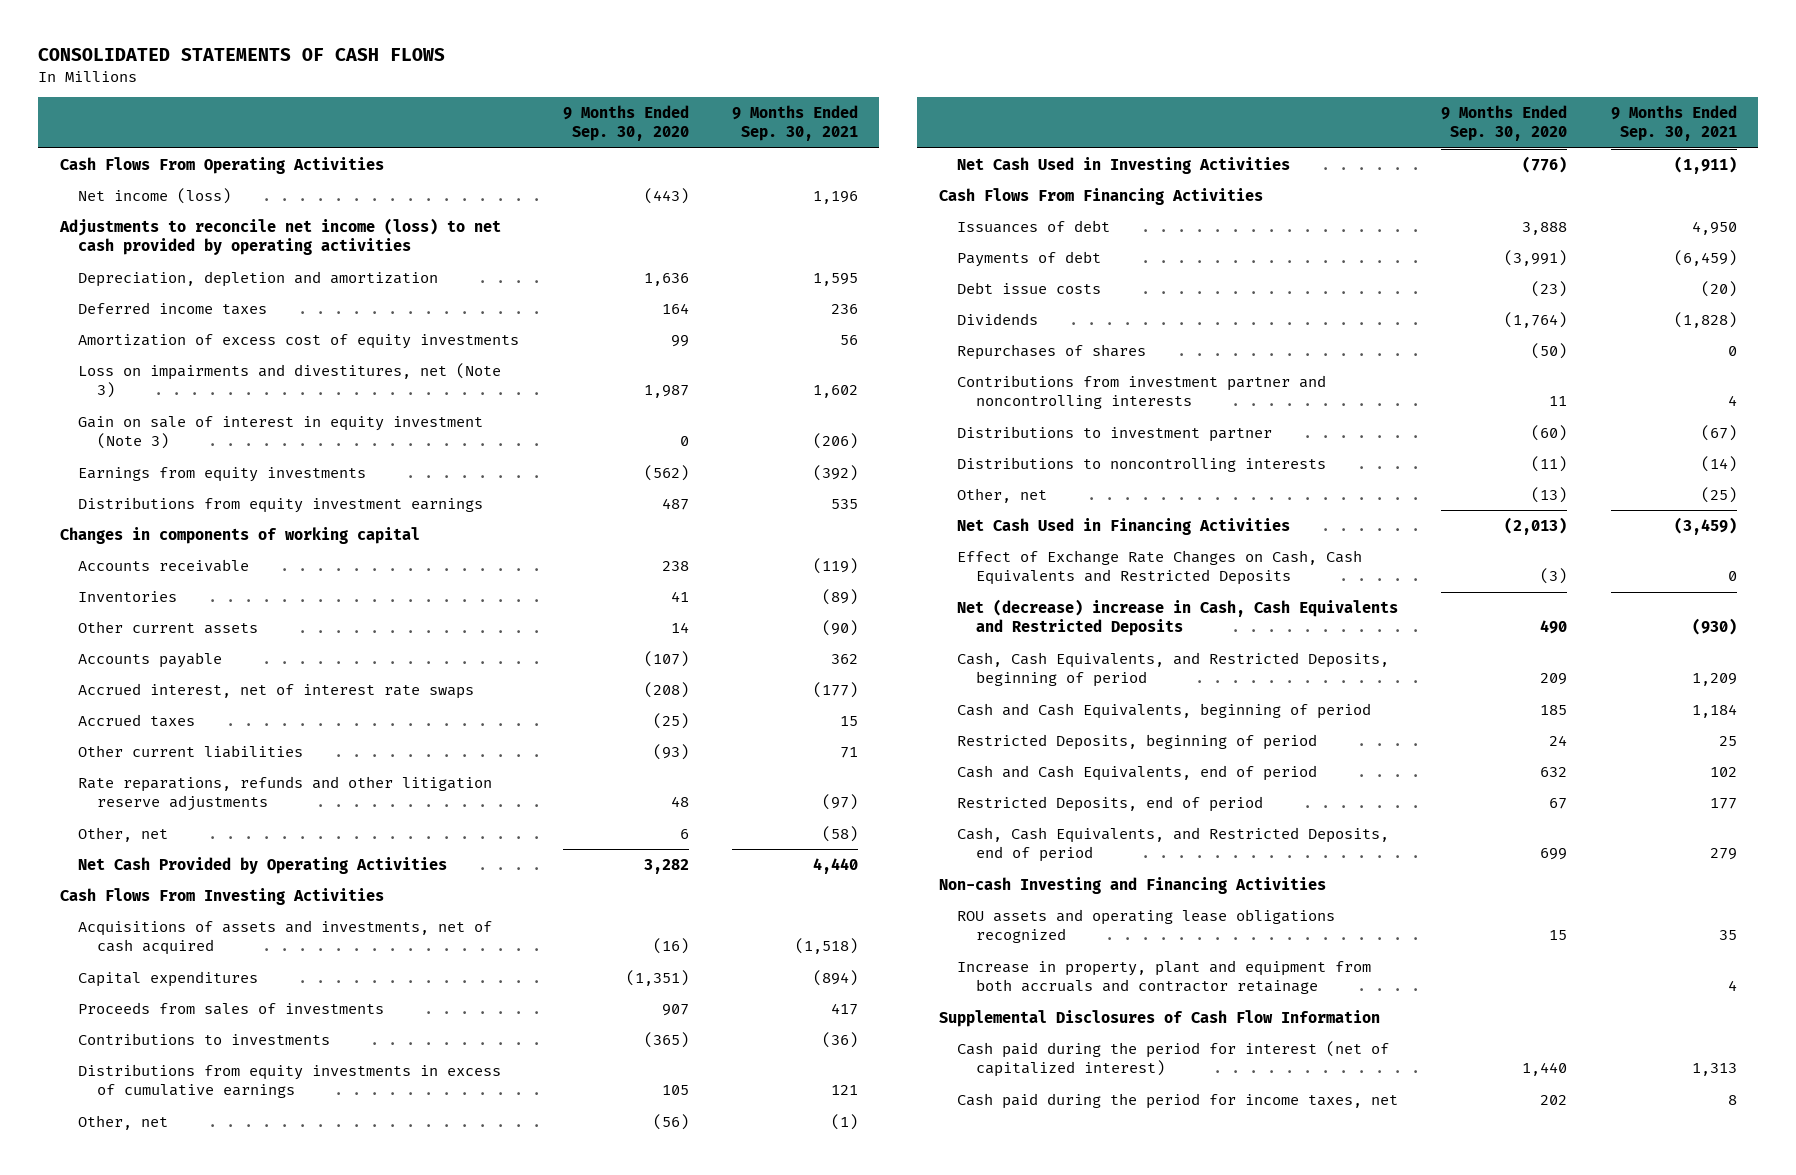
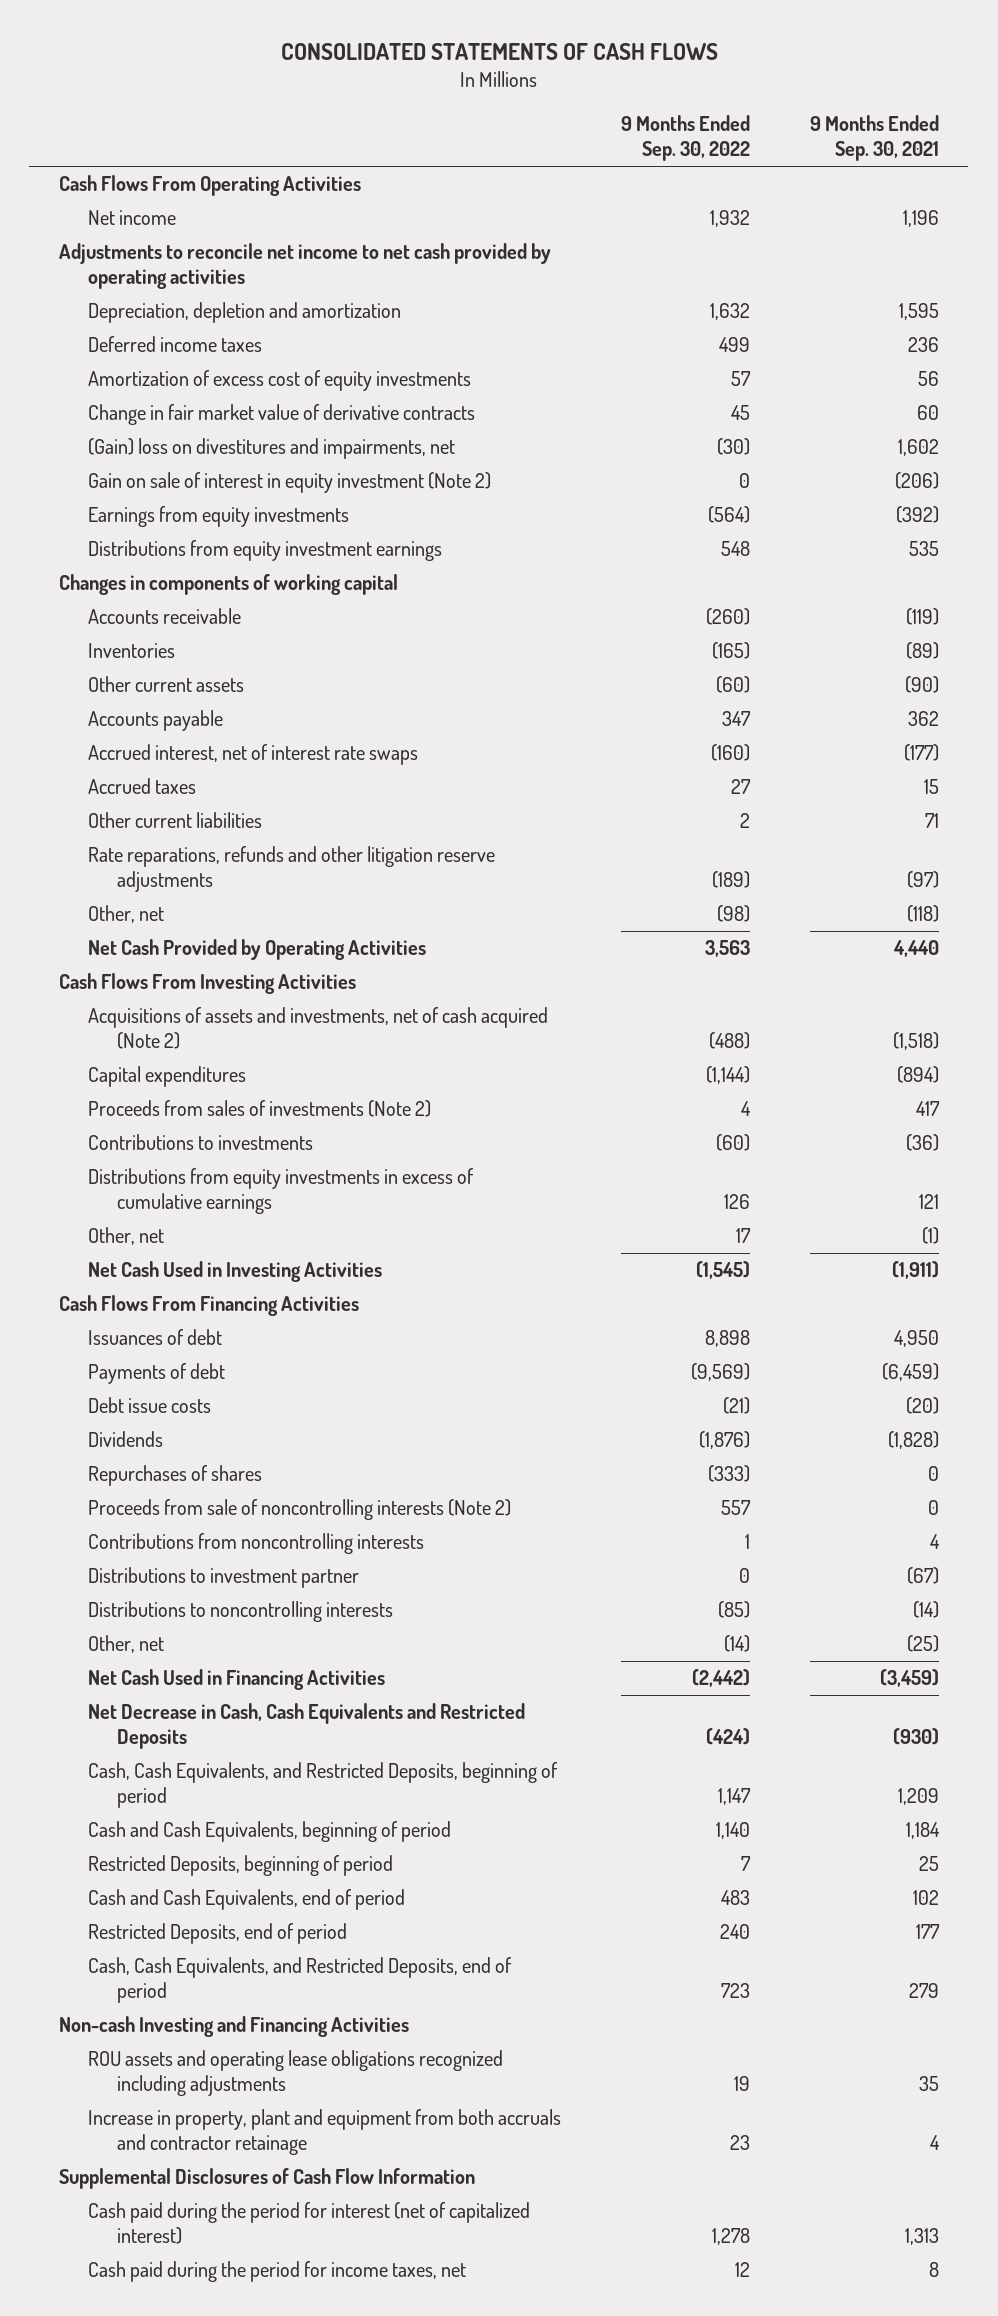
[562,104,689,142] 9 Months Ended Sep. 30, 2020 -> none
none -> [620,115,750,162] 9 Months Ended Sep. 30, 2022
[78,187,232,204] Net income (loss) -> [88,210,177,226] Net income
[58,217,501,256] Adjustments to reconcile net income (loss) to net cash provided by operating activities -> [59,243,552,290] Adjustments to reconcile net income to net cash provided by operating activities
none -> [88,404,476,426] Change in fair market value of derivative contracts
[78,362,502,399] Loss on impairments and divestitures, net (Note 3) -> [88,438,456,460] (Gain) loss on divestitures and impairments, net
[78,415,484,450] Gain on sale of interest in equity investment (Note 3) -> [88,472,492,494] Gain on sale of interest in equity investment (Note 2)
[821,825,858,842] (58) -> [906,905,939,923] (118)
[78,919,493,956] Acquisitions of assets and investments, net of cash acquired -> [88,1007,549,1050] Acquisitions of assets and investments, net of cash acquired (Note 2)
[78,1001,385,1015] Proceeds from sales of investments -> [88,1100,432,1118] Proceeds from sales of investments (Note 2)
none -> [88,1499,512,1521] Proceeds from sale of noncontrolling interests (Note 2)
[957,374,1327,410] Contributions from investment partner and noncontrolling interests -> [88,1533,425,1555] Contributions from noncontrolling interests
[957,549,1363,586] Effect of Exchange Rate Changes on Cash, Cash Equivalents and Restricted Deposits -> none
[957,598,1399,637] Net (decrease) increase in Cash, Cash Equivalents and Restricted Deposits -> [88,1703,526,1750] Net Decrease in Cash, Cash Equivalents and Restricted Deposits
[957,908,1336,944] ROU assets and operating lease obligations recognized -> [88,2050,504,2097] ROU assets and operating lease obligations recognized including adjustments

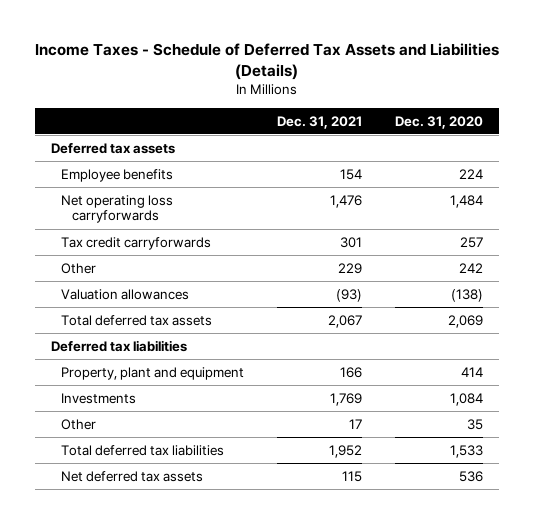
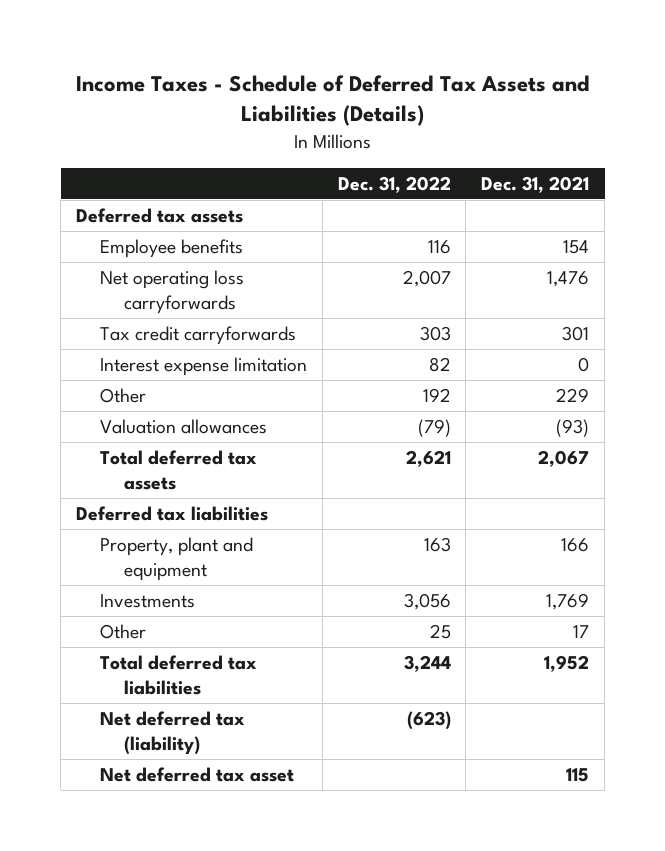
[394,115,483,129] Dec. 31, 2020 -> none
none -> [337,175,451,193] Dec. 31, 2022
none -> [100,357,308,377] Interest expense limitation
none -> [100,711,246,755] Net deferred tax (liability)
[61,470,204,482] Net deferred tax assets -> [100,767,295,783] Net deferred tax asset

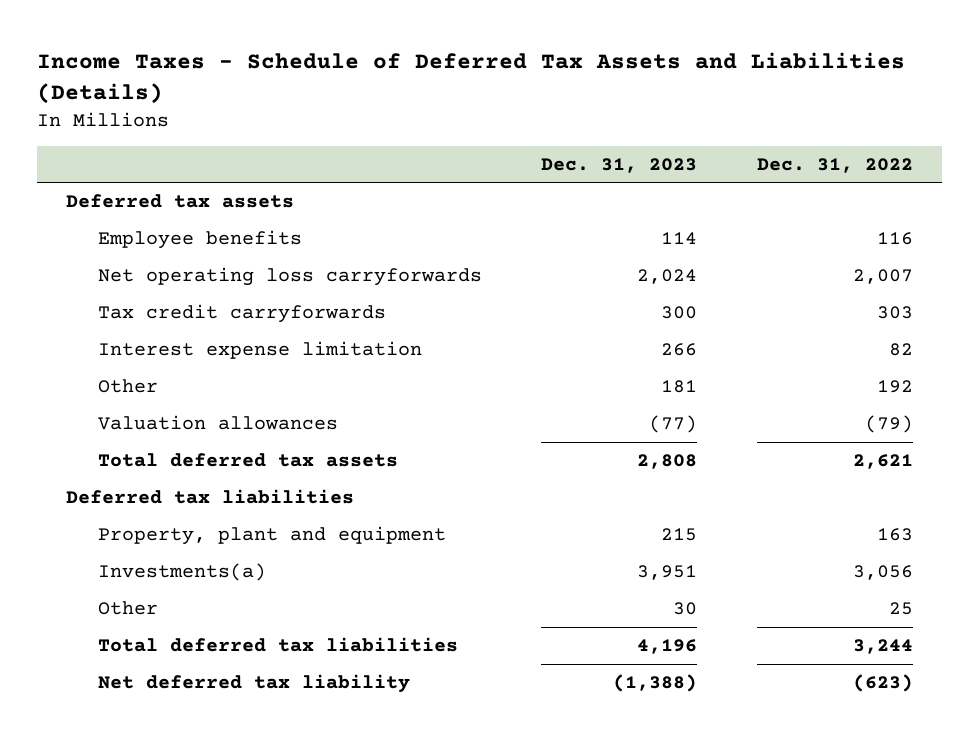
[481,175,590,193] Dec. 31, 2021 -> none
none -> [541,157,698,173] Dec. 31, 2023
[100,594,196,609] Investments -> [97,563,266,582] Investments(a)
[100,767,295,783] Net deferred tax asset -> none
[100,711,246,755] Net deferred tax (liability) -> [97,674,410,694] Net deferred tax liability

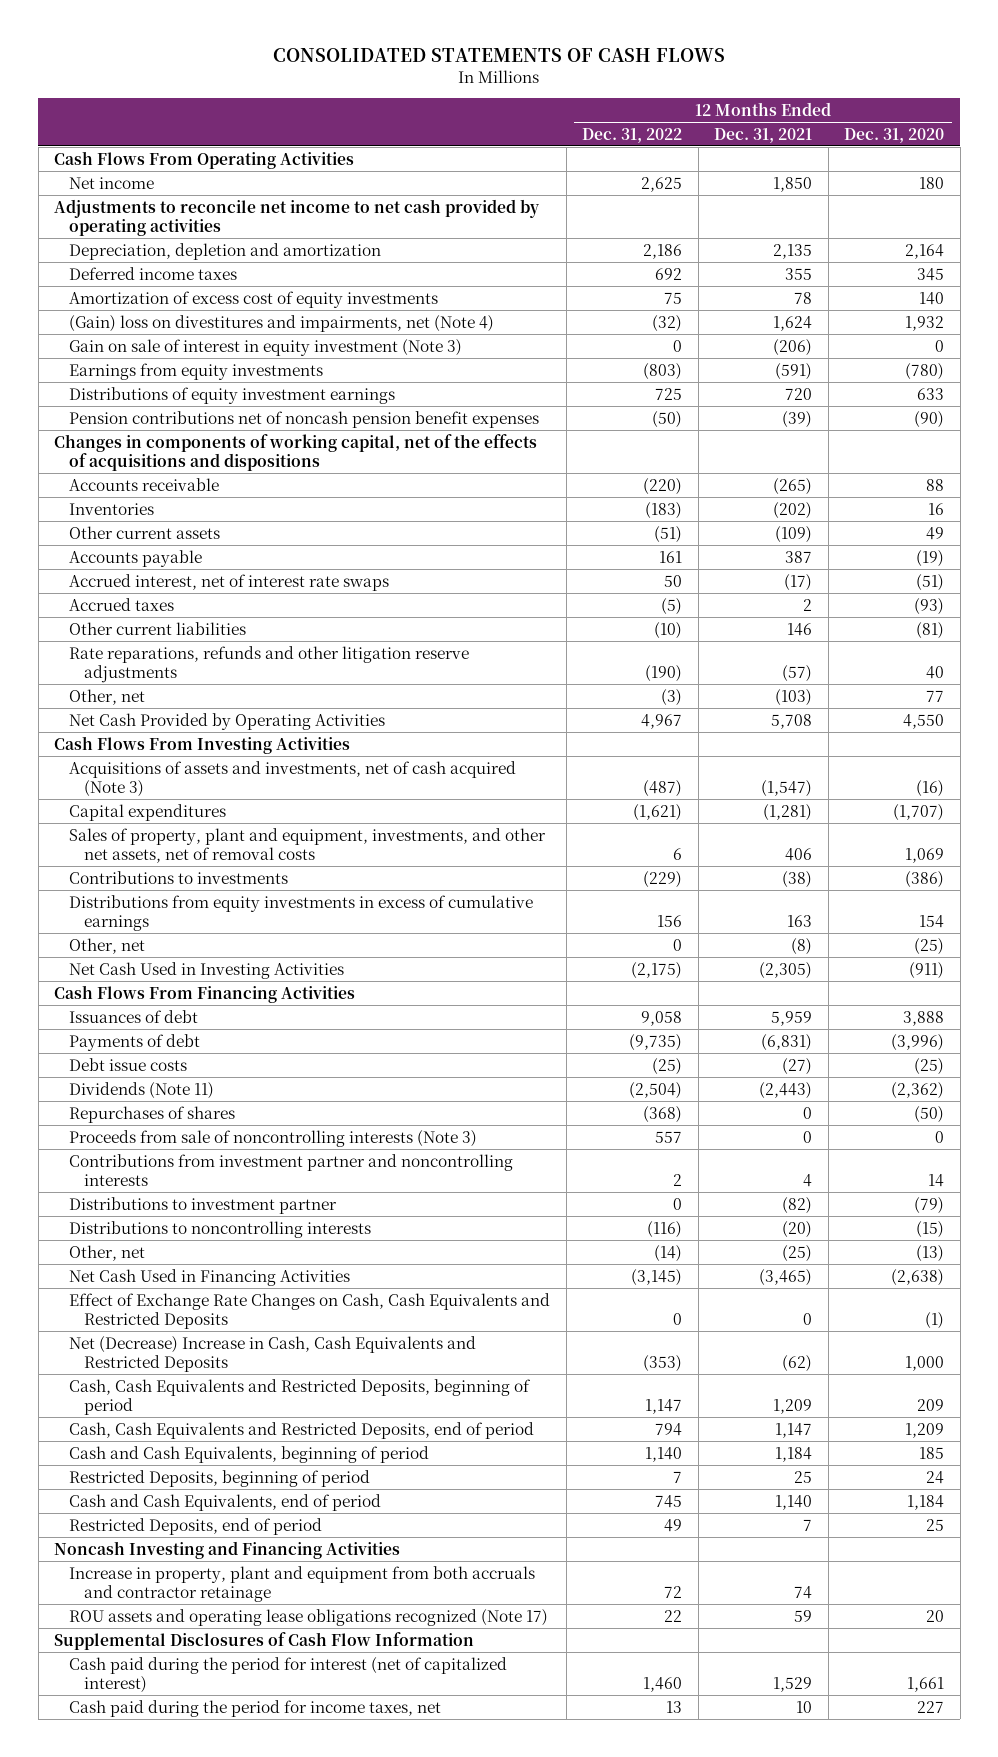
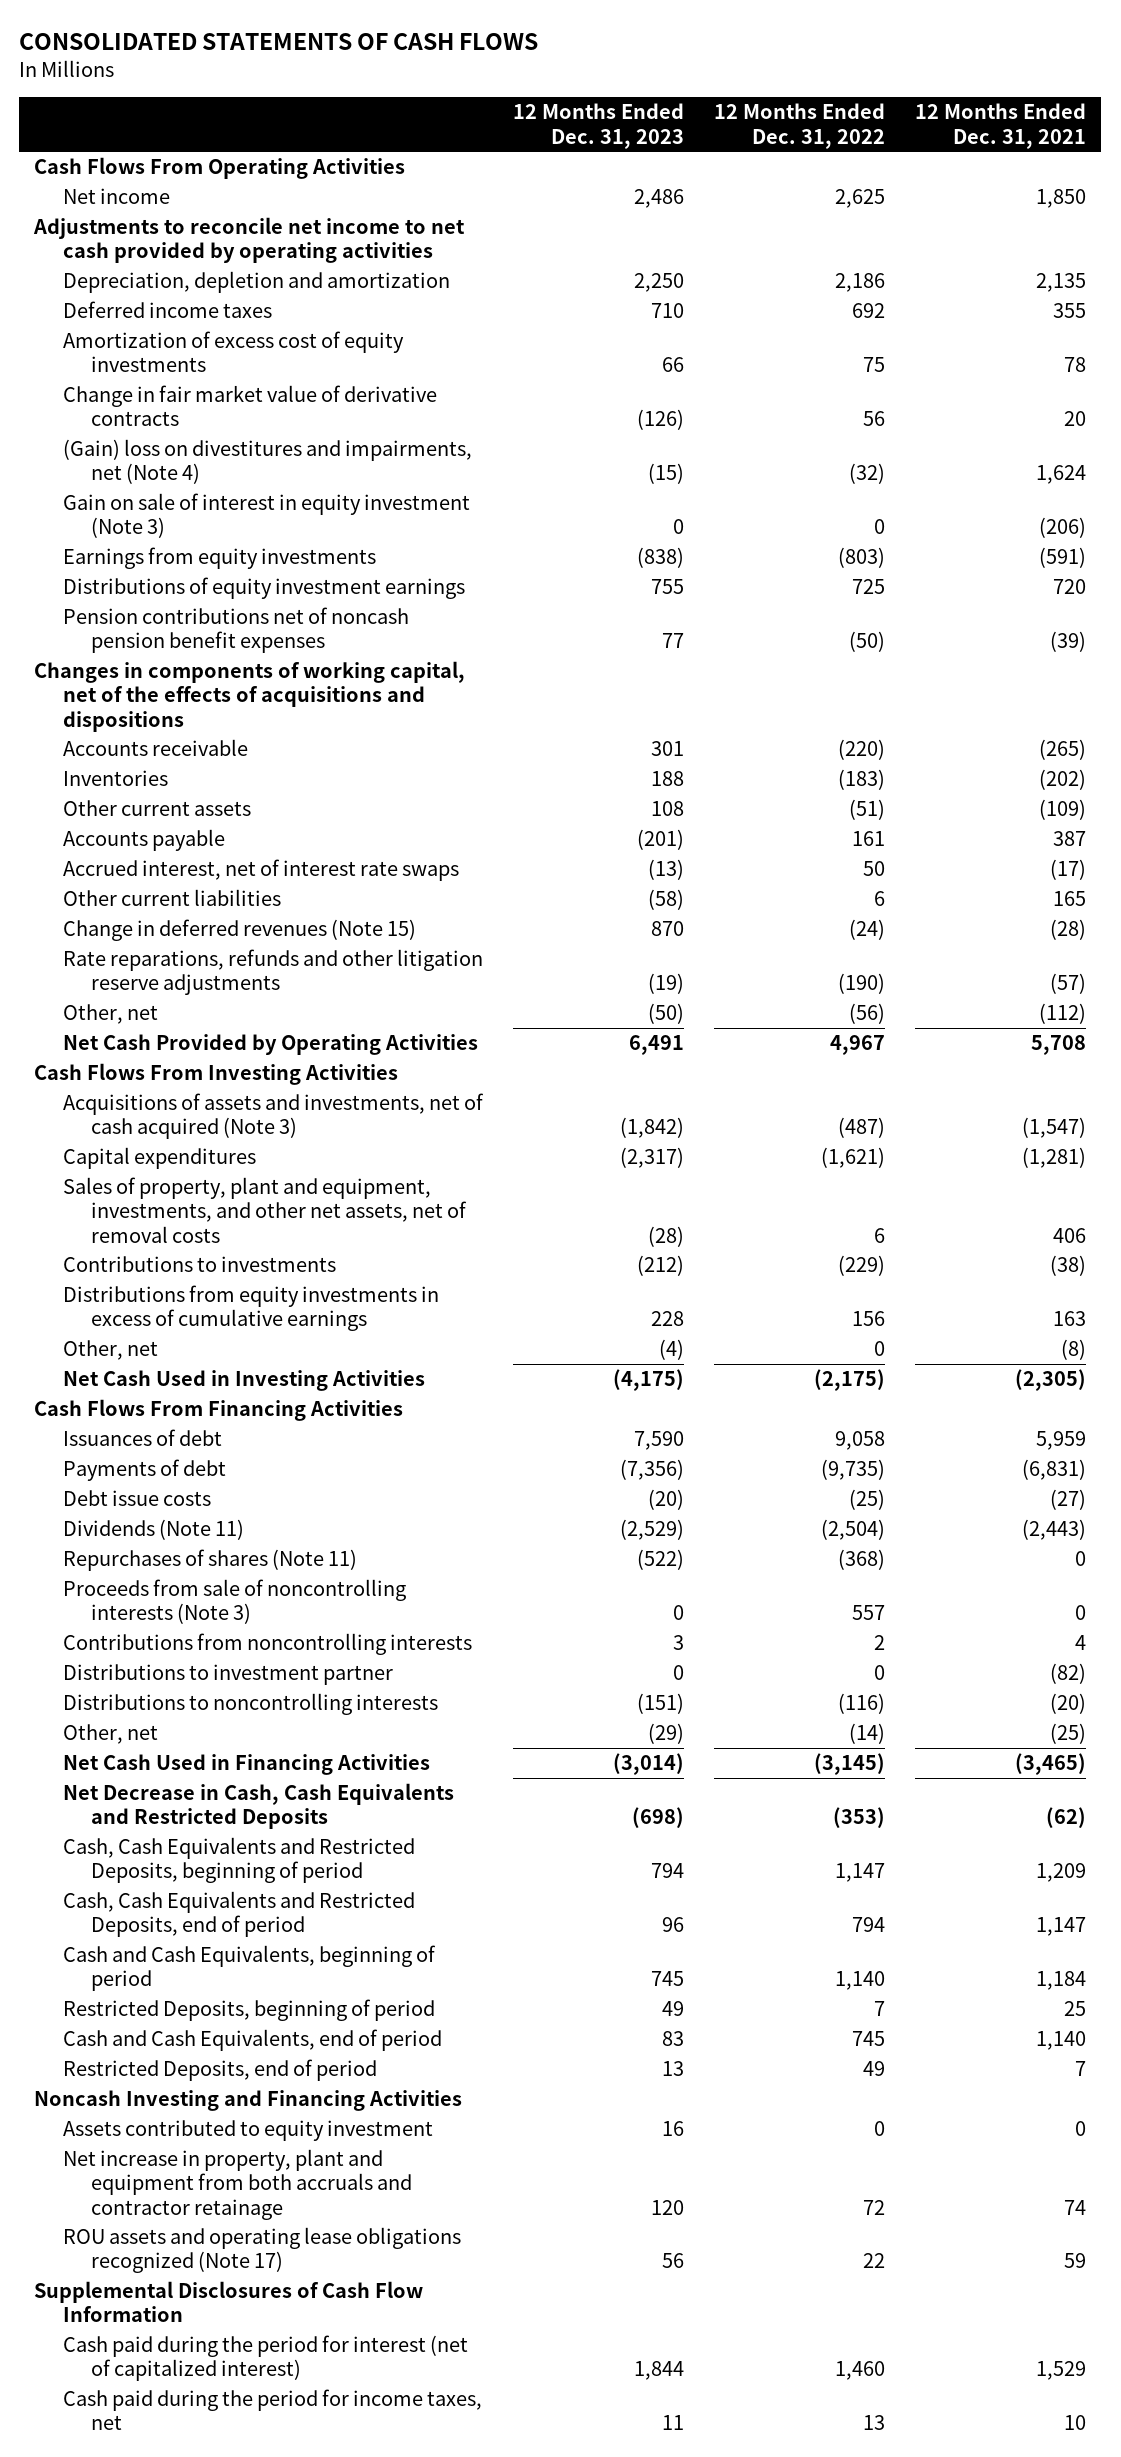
[844,127,945,143] Dec. 31, 2020 -> none
none -> [512,103,684,149] 12 Months Ended Dec. 31, 2023
none -> [62,385,437,427] Change in fair market value of derivative contracts
[69,597,175,611] Accrued taxes -> none
[654,621,683,639] (10) -> [874,891,886,907] 6
[787,622,813,636] 146 -> [1053,891,1087,907] 165
none -> [62,919,416,942] Change in deferred revenues (Note 15)
[661,688,683,706] (3) -> [849,1003,886,1025] (56)
[775,688,813,706] (103) -> [1039,1003,1087,1025] (112)
[69,1105,236,1123] Repurchases of shares -> [62,1549,357,1572] Repurchases of shares (Note 11)
[69,1153,514,1187] Contributions from investment partner and noncontrolling interests -> [62,1633,472,1656] Contributions from noncontrolling interests
[69,1292,551,1330] Effect of Exchange Rate Changes on Cash, Cash Equivalents and Restricted Deposits -> none
[69,1335,477,1373] Net (Decrease) Increase in Cash, Cash Equivalents and Restricted Deposits -> [62,1783,454,1830] Net Decrease in Cash, Cash Equivalents and Restricted Deposits
none -> [62,2120,433,2142] Assets contributed to equity investment
[69,1565,536,1603] Increase in property, plant and equipment from both accruals and contractor retainage -> [62,2149,413,2220] Net increase in property, plant and equipment from both accruals and contractor retainage

